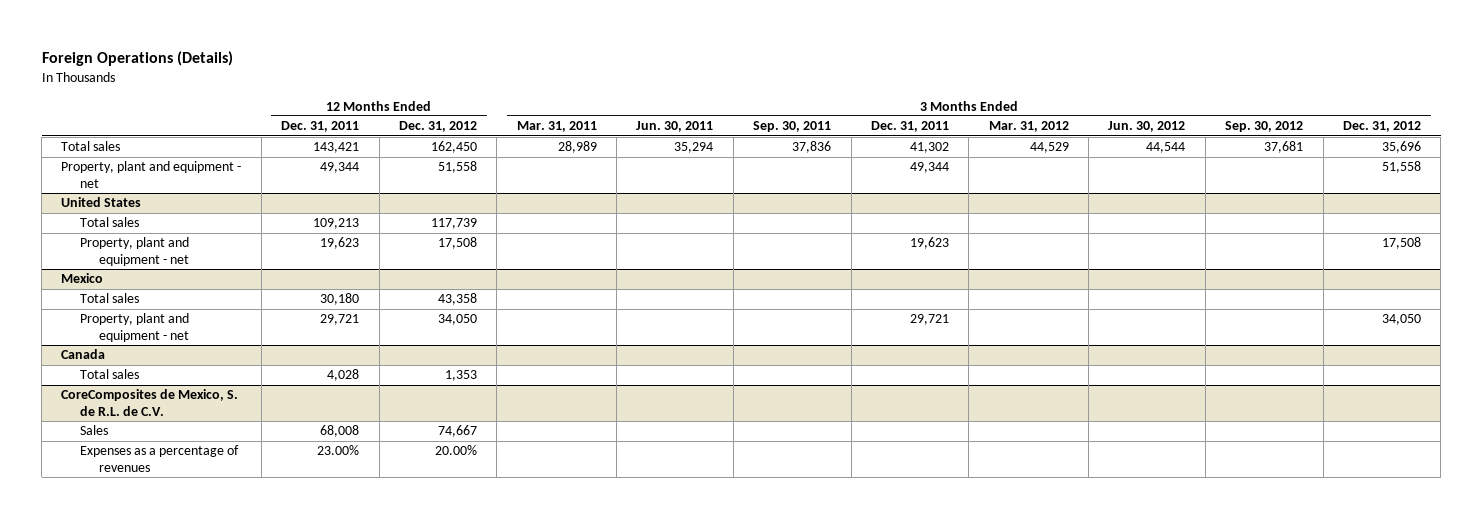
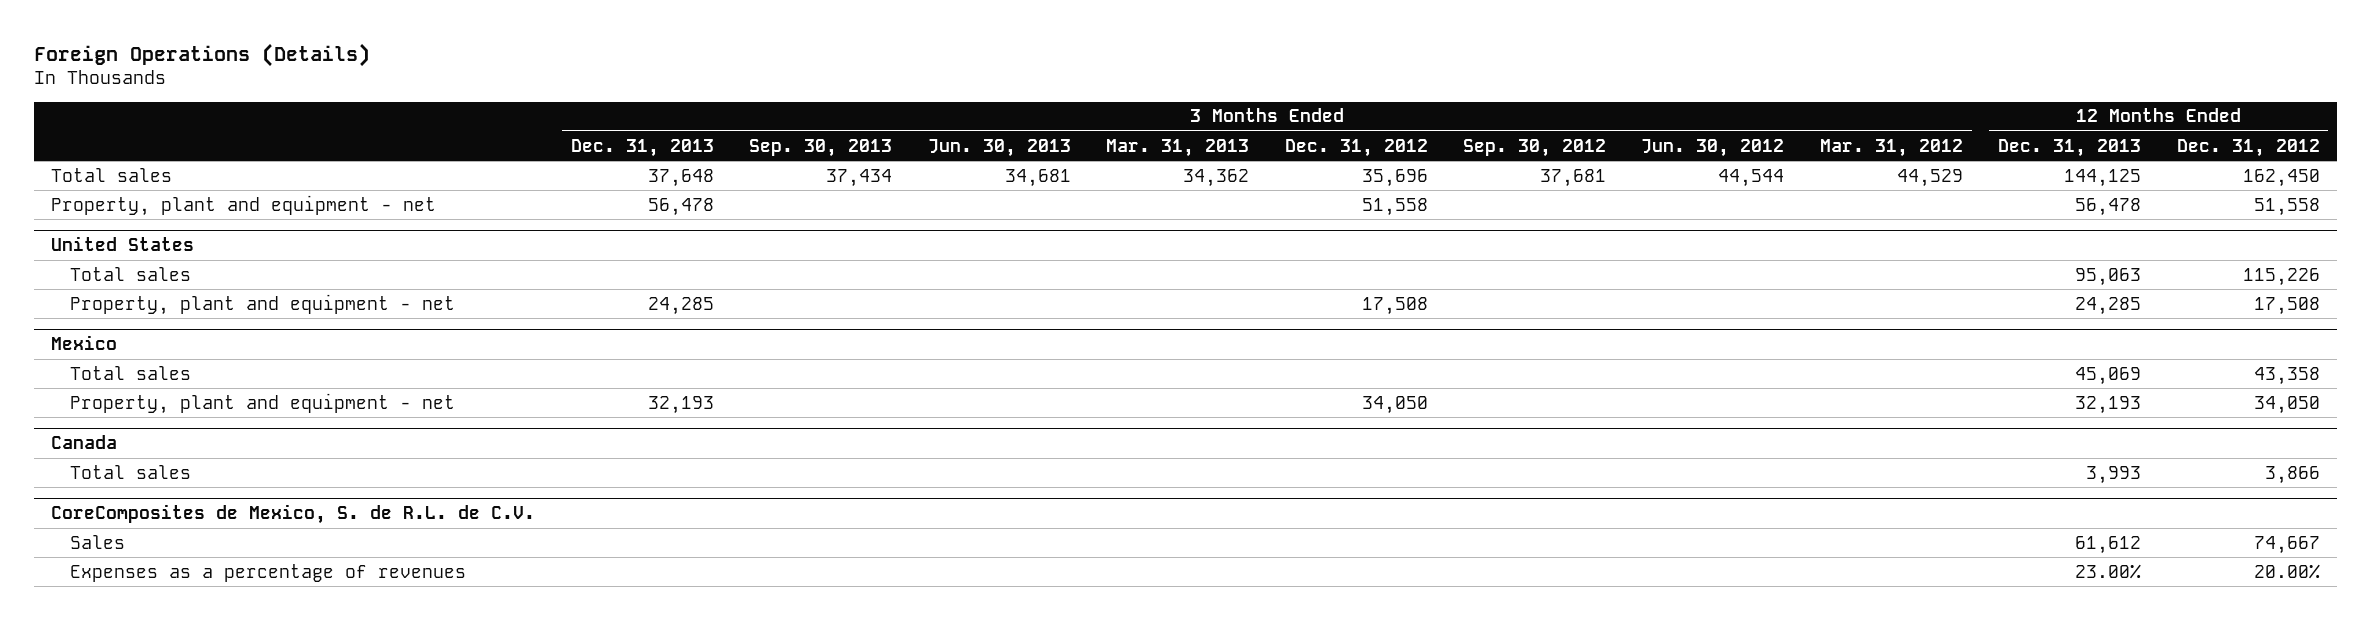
[281,121,360,133] Dec. 31, 2011 -> none
[516,121,597,133] Mar. 31, 2011 -> none
[636,121,714,133] Jun. 30, 2011 -> none
[753,121,832,133] Sep. 30, 2011 -> none
[870,121,949,133] Dec. 31, 2011 -> none
none -> [570,138,714,157] Dec. 31, 2013
none -> [749,138,893,157] Sep. 30, 2013
none -> [927,138,1071,157] Jun. 30, 2013
none -> [1106,138,1250,157] Mar. 31, 2013
none -> [1998,138,2142,157] Dec. 31, 2013
[430,218,477,230] 117,739 -> [2242,267,2320,286] 115,226
[444,370,477,382] 1,353 -> [2264,465,2320,484] 3,866

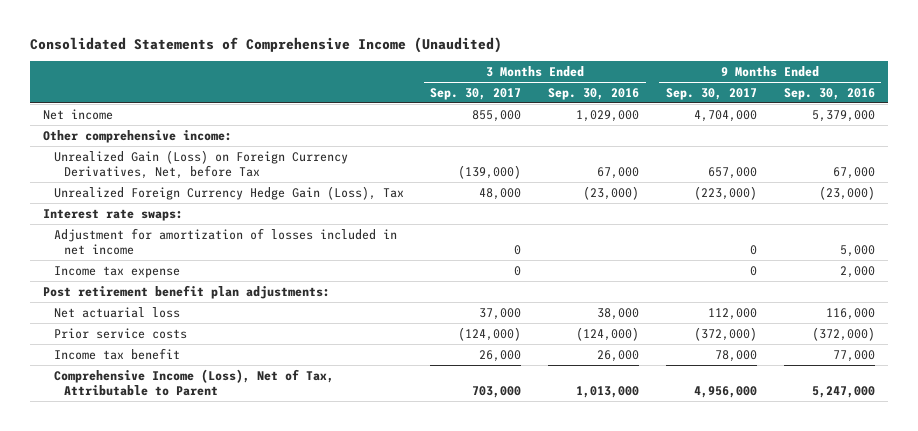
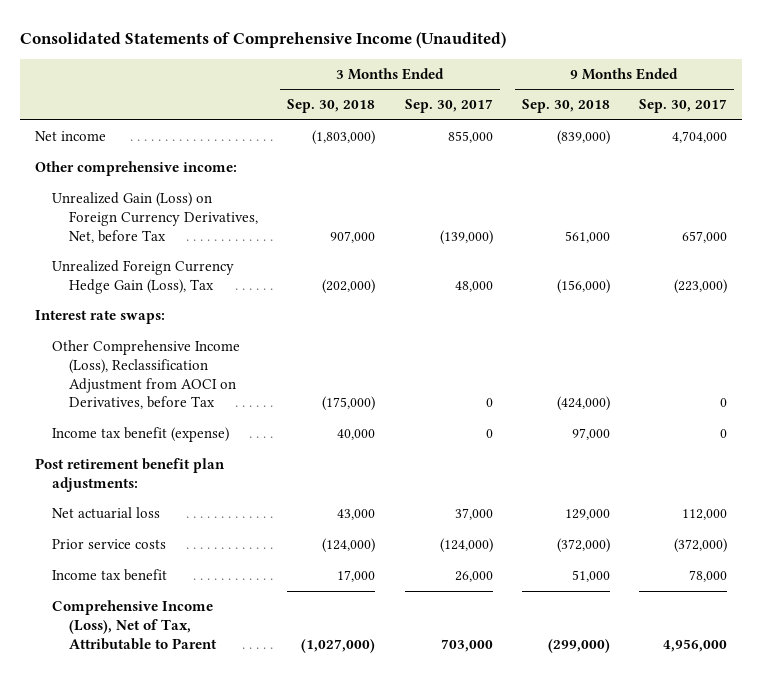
[548,87,640,100] Sep. 30, 2016 -> none
[783,87,875,100] Sep. 30, 2016 -> none
none -> [287,99,376,114] Sep. 30, 2018
none -> [521,99,610,114] Sep. 30, 2018
[53,227,397,256] Adjustment for amortization of losses included in net income -> [52,340,241,410] Other Comprehensive Income (Loss), Reclassification Adjustment from AOCI on Derivatives, before Tax
[53,265,180,278] Income tax expense -> [52,427,230,443] Income tax benefit (expense)

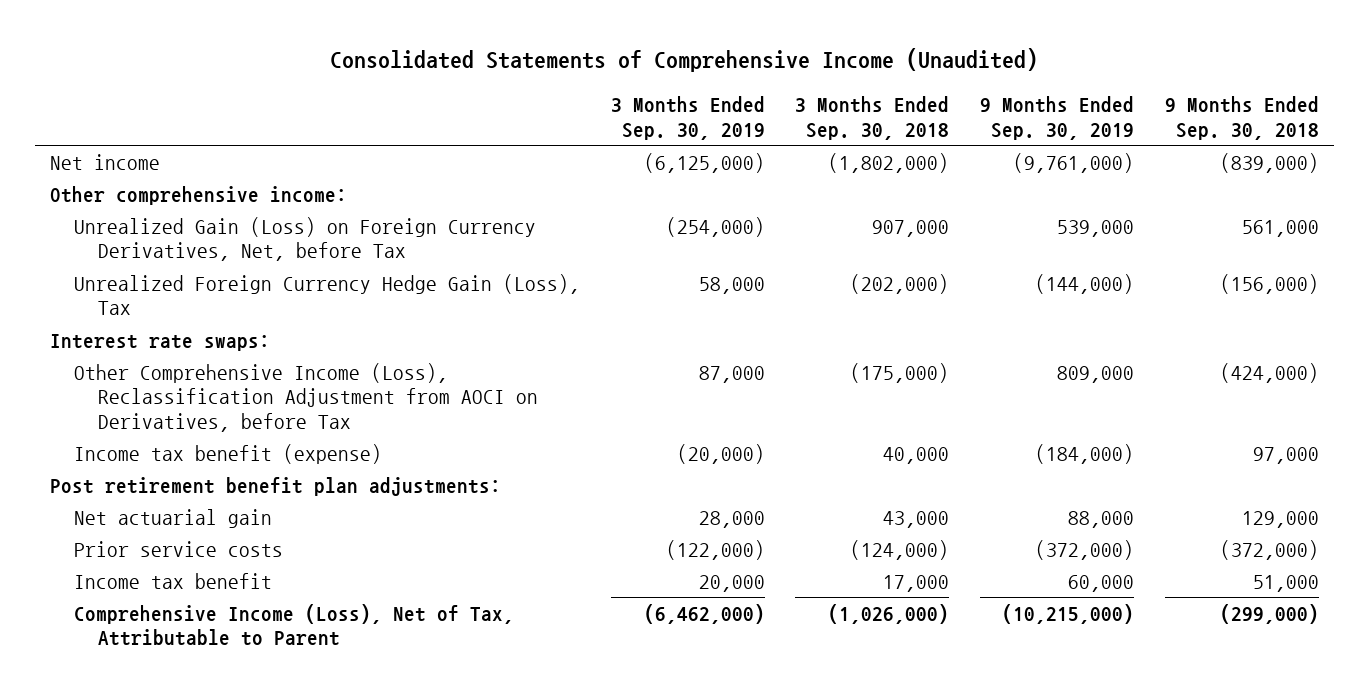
[404,99,493,114] Sep. 30, 2017 -> none
[639,99,728,114] Sep. 30, 2017 -> none
none -> [610,96,765,140] 3 Months Ended Sep. 30, 2019
none -> [979,96,1134,140] 9 Months Ended Sep. 30, 2019
[312,130,376,146] (1,803,000) -> [828,152,950,173] (1,802,000)
[52,507,161,520] Net actuarial loss -> [74,508,273,528] Net actuarial gain
[301,638,376,653] (1,027,000) -> [828,603,950,624] (1,026,000)

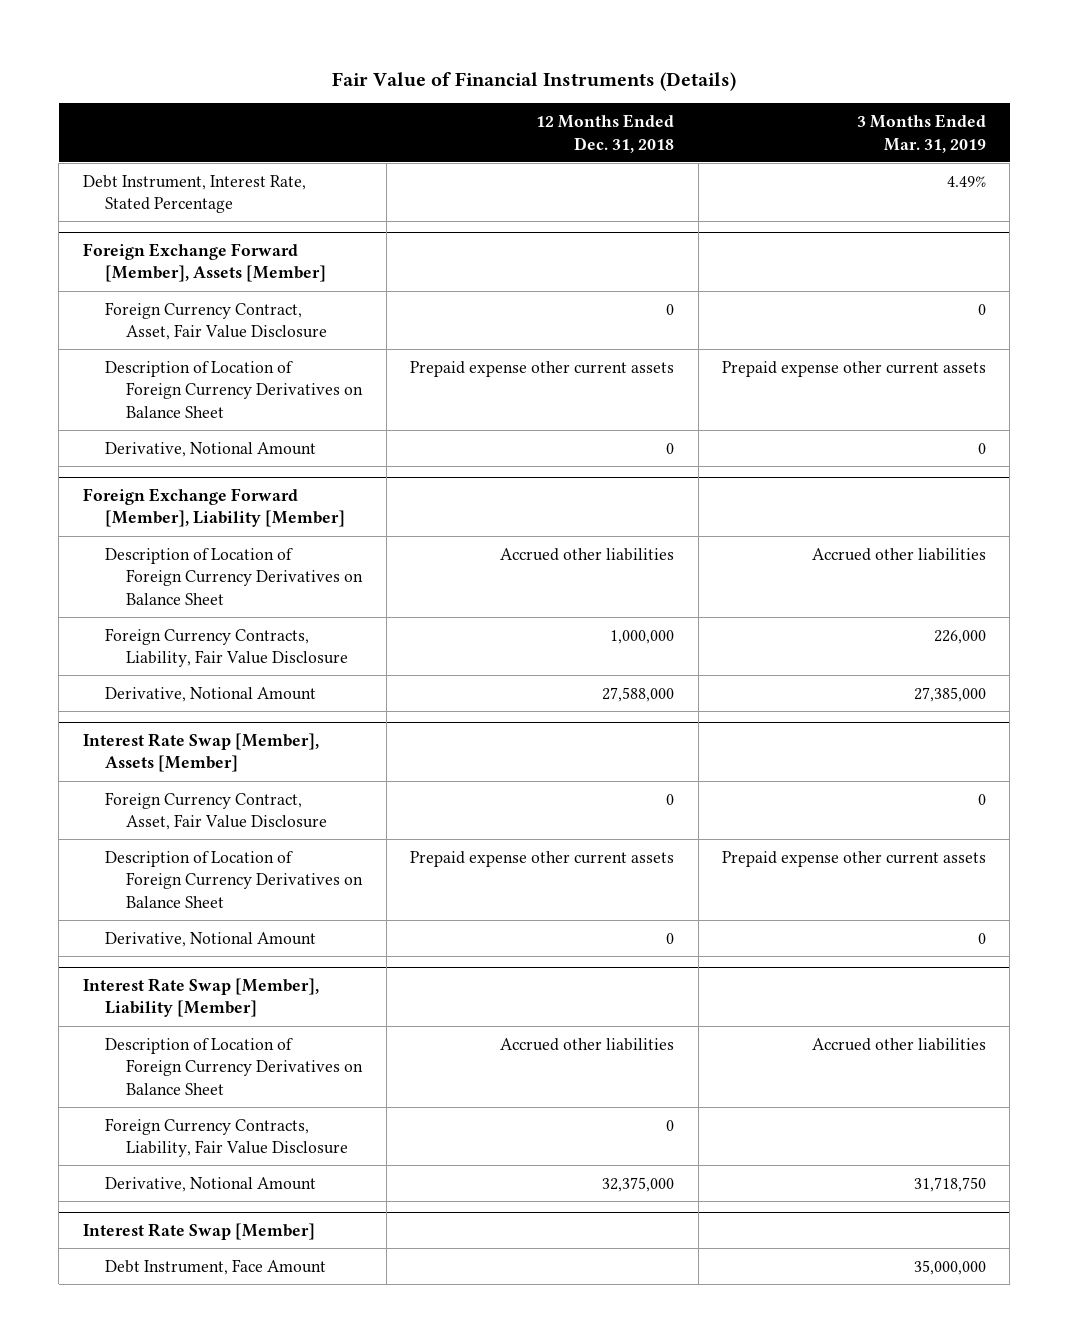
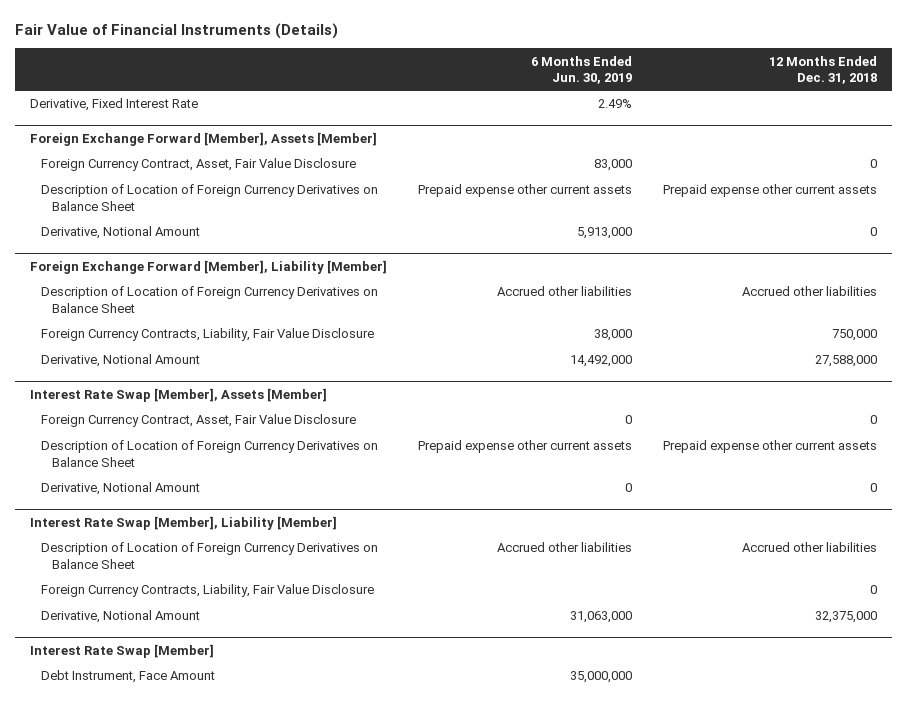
[857,114,987,153] 3 Months Ended Mar. 31, 2019 -> none
none -> [531,55,633,84] 6 Months Ended Jun. 30, 2019
[82,174,306,214] Debt Instrument, Interest Rate, Stated Percentage -> none
none -> [30,98,199,112] Derivative, Fixed Interest Rate
[610,629,675,644] 1,000,000 -> [831,329,877,342] 750,000

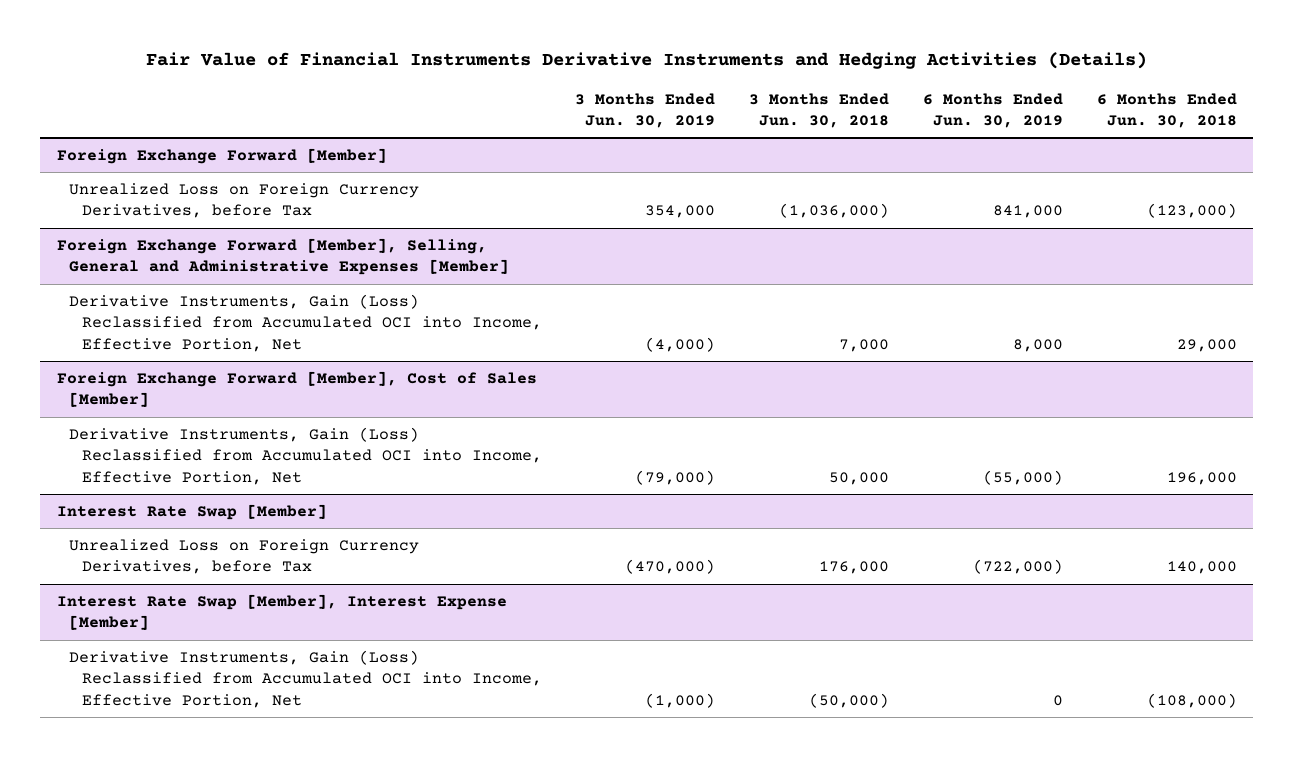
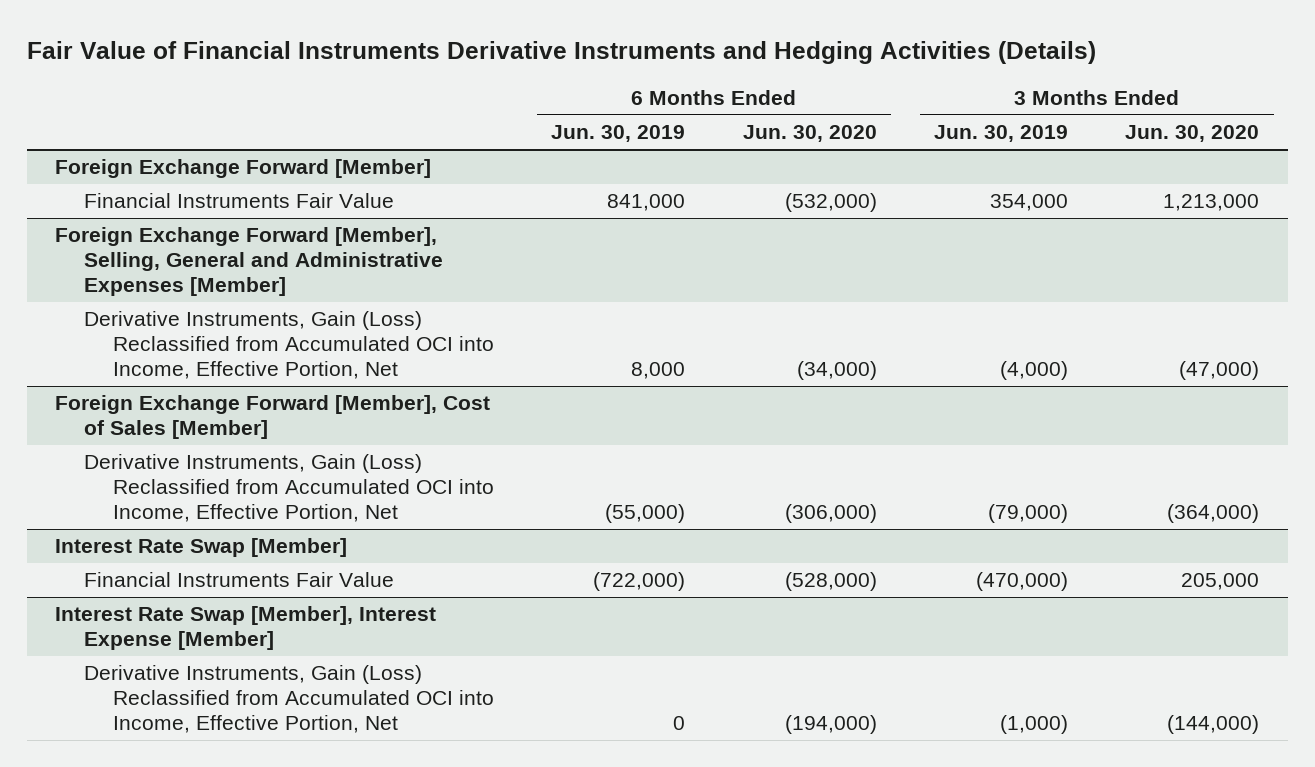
[749,92,890,128] 3 Months Ended Jun. 30, 2018 -> none
[1096,92,1237,128] 6 Months Ended Jun. 30, 2018 -> none
none -> [742,125,877,143] Jun. 30, 2020
none -> [1125,125,1260,143] Jun. 30, 2020
[69,182,420,219] Unrealized Loss on Foreign Currency Derivatives, before Tax -> [84,193,395,209] Financial Instruments Fair Value
[69,538,420,575] Unrealized Loss on Foreign Currency Derivatives, before Tax -> [84,572,395,588] Financial Instruments Fair Value

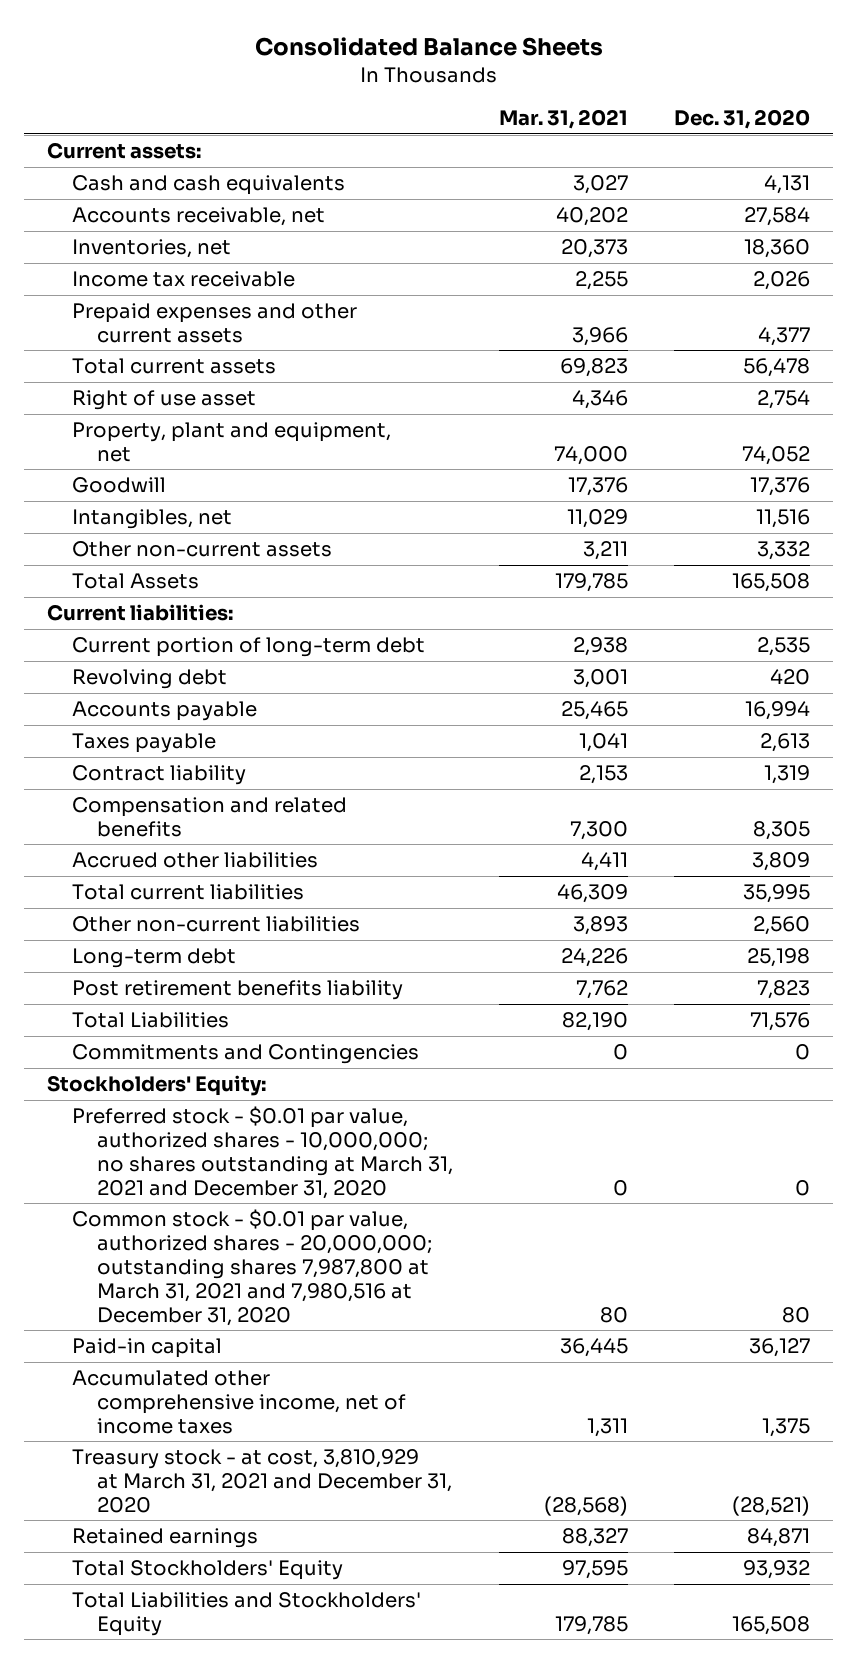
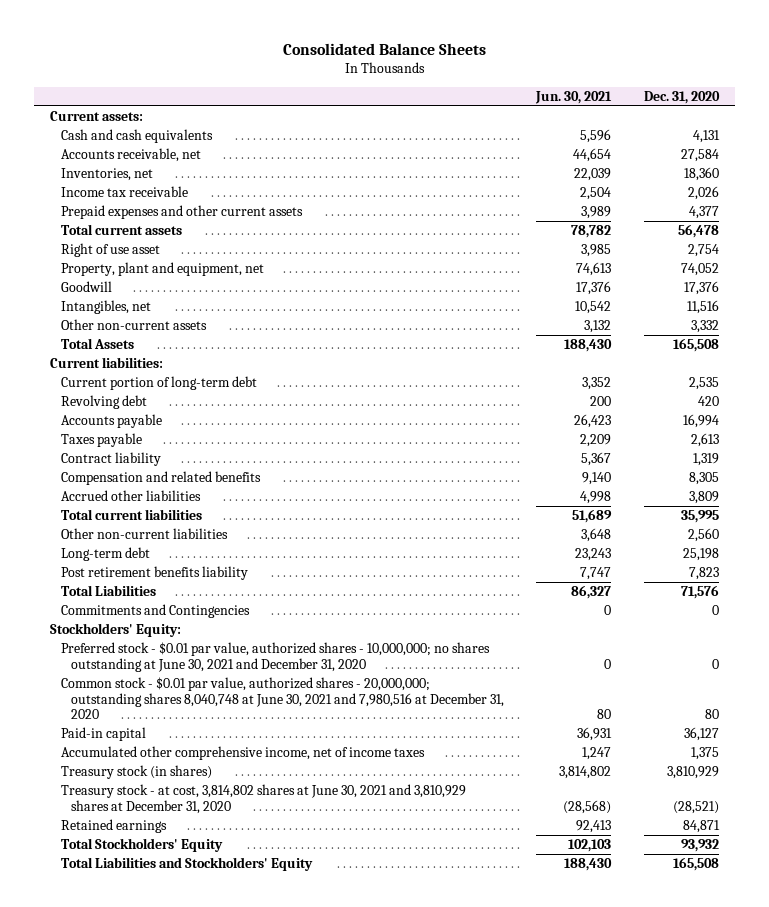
[499,109,629,130] Mar. 31, 2021 -> none
none -> [535,91,613,105] Jun. 30, 2021
[72,1106,454,1199] Preferred stock - $0.01 par value, authorized shares - 10,000,000; no shares outstanding at March 31, 2021 and December 31, 2020 -> [60,642,490,672] Preferred stock - $0.01 par value, authorized shares - 10,000,000; no shares outstanding at June 30, 2021 and December 31, 2020
[72,1209,433,1326] Common stock - $0.01 par value, authorized shares - 20,000,000; outstanding shares 7,987,800 at March 31, 2021 and 7,980,516 at December 31, 2020 -> [60,677,504,720] Common stock - $0.01 par value, authorized shares - 20,000,000; outstanding shares 8,040,748 at June 30, 2021 and 7,980,516 at December 31, 2020
none -> [60,765,212,780] Treasury stock (in shares)
[72,1449,453,1513] Treasury stock - at cost, 3,810,929 at March 31, 2021 and December 31, 2020 -> [60,784,466,814] Treasury stock - at cost, 3,814,802 shares at June 30, 2021 and 3,810,929 shares at December 31, 2020

